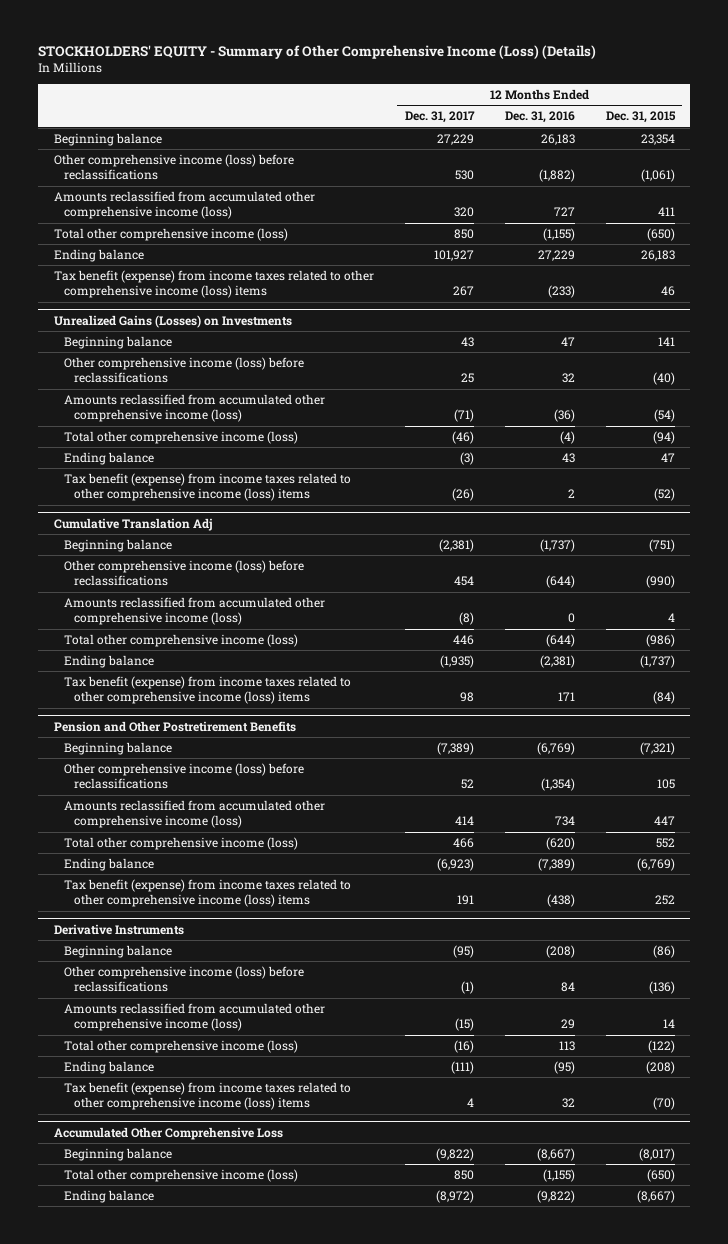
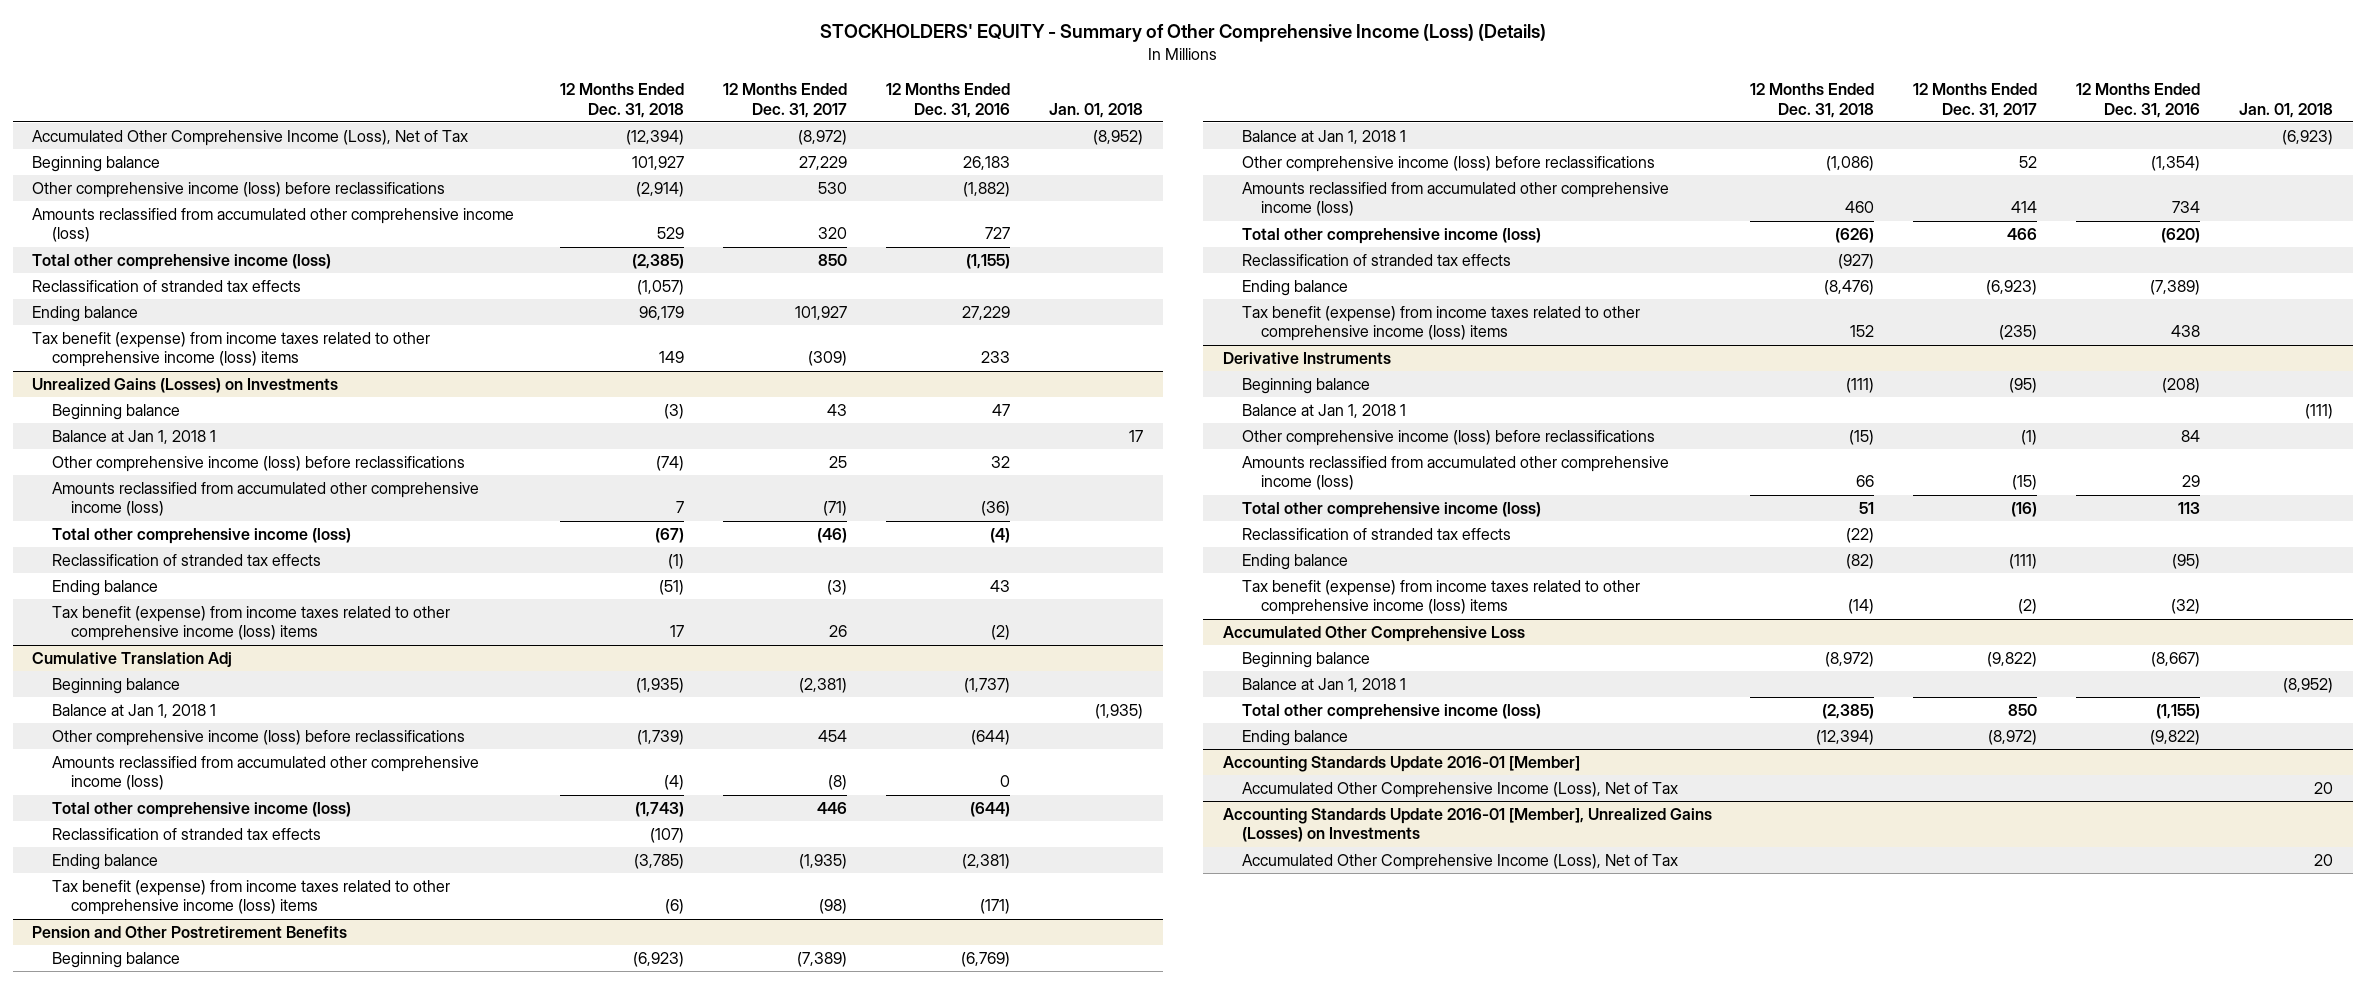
[605,111,676,124] Dec. 31, 2015 -> none
none -> [560,83,685,118] 12 Months Ended Dec. 31, 2018
none -> [1049,102,1144,118] Jan. 01, 2018
none -> [32,130,469,147] Accumulated Other Comprehensive Income (Loss), Net of Tax
none -> [32,280,302,293] Reclassification of stranded tax effects
[452,286,474,297] 267 -> [808,351,848,367] (309)
[547,285,575,299] (233) -> [981,351,1011,364] 233
none -> [51,430,216,445] Balance at Jan 1, 2018 1
none -> [51,554,321,567] Reclassification of stranded tax effects
[451,488,474,502] (26) -> [829,625,848,638] 26
[567,489,575,499] 2 -> [991,625,1011,641] (2)
none -> [51,704,216,719] Balance at Jan 1, 2018 1
none -> [51,828,321,841] Reclassification of stranded tax effects
[459,692,474,703] 98 -> [819,899,848,915] (98)
[557,692,575,702] 171 -> [980,899,1011,915] (171)
none -> [1241,130,1406,145] Balance at Jan 1, 2018 1
none -> [1241,254,1511,267] Reclassification of stranded tax effects
[456,895,474,906] 191 -> [1999,325,2038,341] (235)
[546,894,575,908] (438) -> [2171,325,2201,338] 438
none -> [1241,404,1406,419] Balance at Jan 1, 2018 1
none -> [1241,528,1511,541] Reclassification of stranded tax effects
[466,1098,474,1108] 4 -> [2018,599,2038,615] (2)
[561,1098,575,1109] 32 -> [2171,599,2201,615] (32)
none -> [1241,678,1406,693] Balance at Jan 1, 2018 1
none -> [1222,756,1580,773] Accounting Standards Update 2016-01 [Member]
none -> [1241,782,1678,799] Accumulated Other Comprehensive Income (Loss), Net of Tax
none -> [1222,808,1712,843] Accounting Standards Update 2016-01 [Member], Unrealized Gains (Losses) on Investments
none -> [1241,854,1678,871] Accumulated Other Comprehensive Income (Loss), Net of Tax

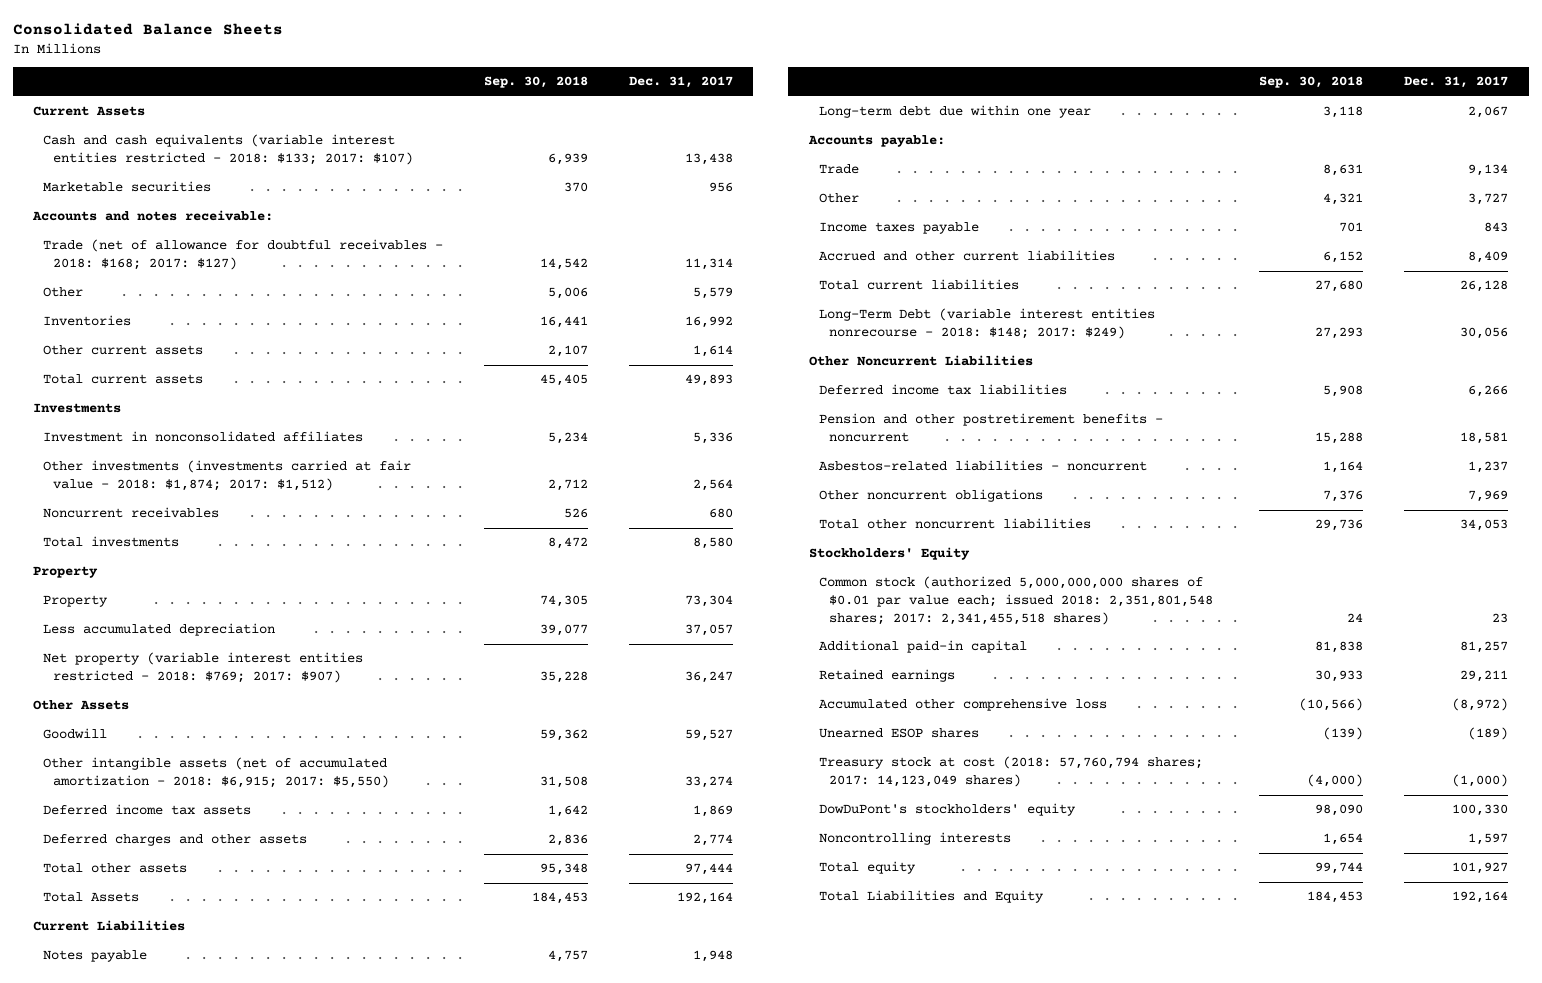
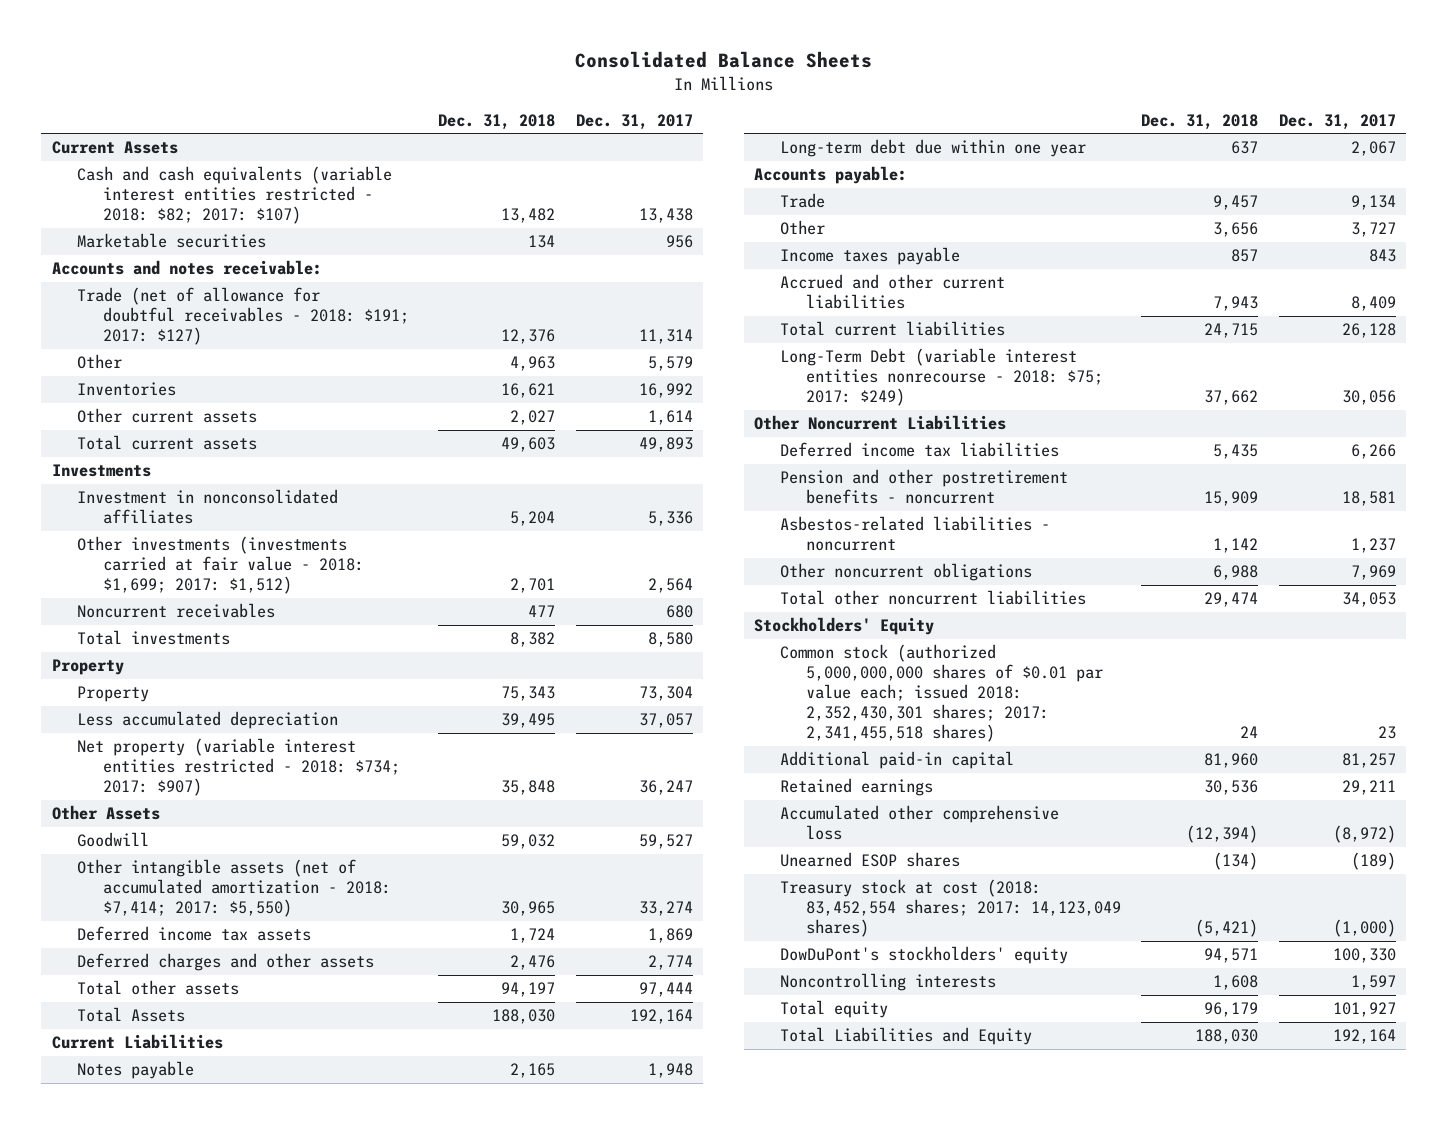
[484,76,589,89] Sep. 30, 2018 -> none
none -> [438,113,556,130] Dec. 31, 2018
[43,134,414,166] Cash and cash equivalents (variable interest entities restricted - 2018: $133; 2017: $107) -> [77,166,393,225] Cash and cash equivalents (variable interest entities restricted - 2018: $82; 2017: $107)
[43,239,444,271] Trade (net of allowance for doubtful receivables - 2018: $168; 2017: $127) -> [77,287,410,346] Trade (net of allowance for doubtful receivables - 2018: $191; 2017: $127)
[43,460,412,492] Other investments (investments carried at fair value - 2018: $1,874; 2017: $1,512) -> [77,536,365,595] Other investments (investments carried at fair value - 2018: $1,699; 2017: $1,512)
[43,652,364,684] Net property (variable interest entities restricted - 2018: $769; 2017: $907) -> [77,738,401,797] Net property (variable interest entities restricted - 2018: $734; 2017: $907)
[43,757,390,789] Other intangible assets (net of accumulated amortization - 2018: $6,915; 2017: $5,550) -> [77,859,392,918] Other intangible assets (net of accumulated amortization - 2018: $7,414; 2017: $5,550)
[818,308,1155,340] Long-Term Debt (variable interest entities nonrecourse - 2018: $148; 2017: $249) -> [780,348,1104,407] Long-Term Debt (variable interest entities nonrecourse - 2018: $75; 2017: $249)
[818,576,1213,625] Common stock (authorized 5,000,000,000 shares of $0.01 par value each; issued 2018: 2,351,801,548 shares; 2017: 2,341,455,518 shares) -> [780,644,1104,743] Common stock (authorized 5,000,000,000 shares of $0.01 par value each; issued 2018: 2,352,430,301 shares; 2017: 2,341,455,518 shares)
[818,756,1203,788] Treasury stock at cost (2018: 57,760,794 shares; 2017: 14,123,049 shares) -> [780,879,1122,938] Treasury stock at cost (2018: 83,452,554 shares; 2017: 14,123,049 shares)

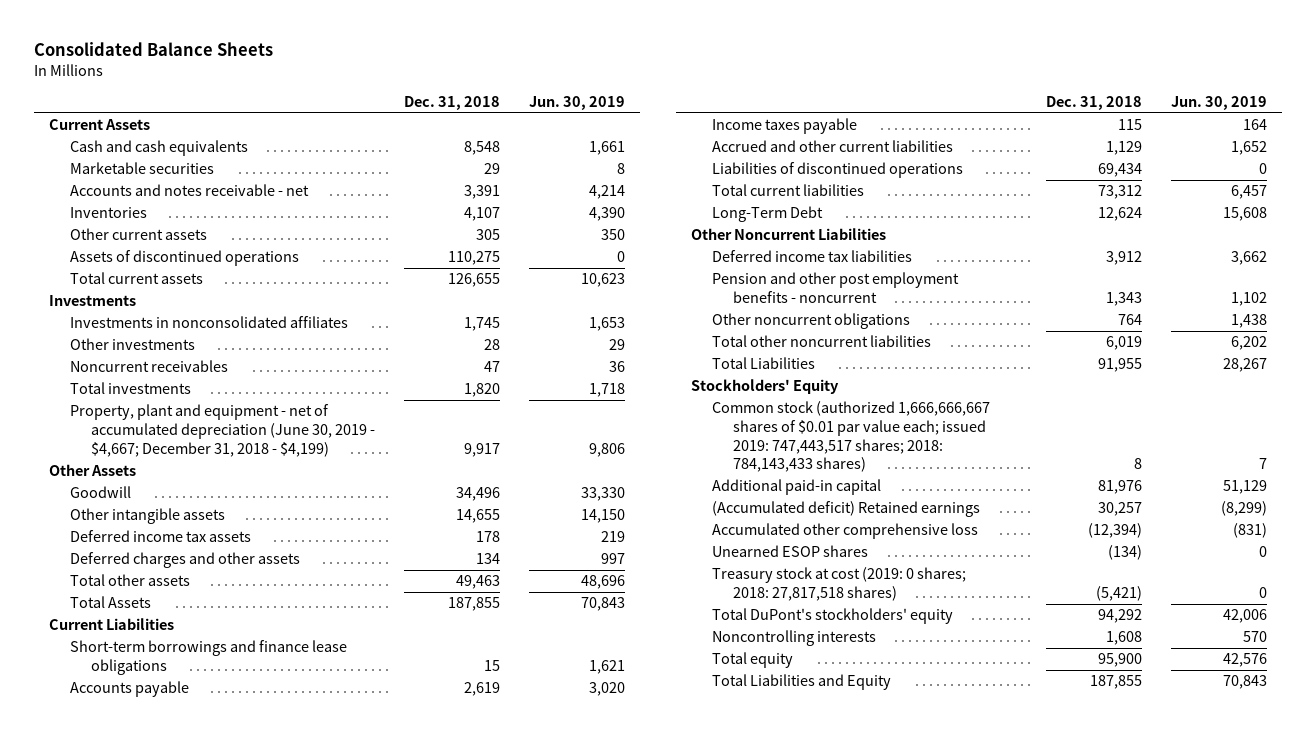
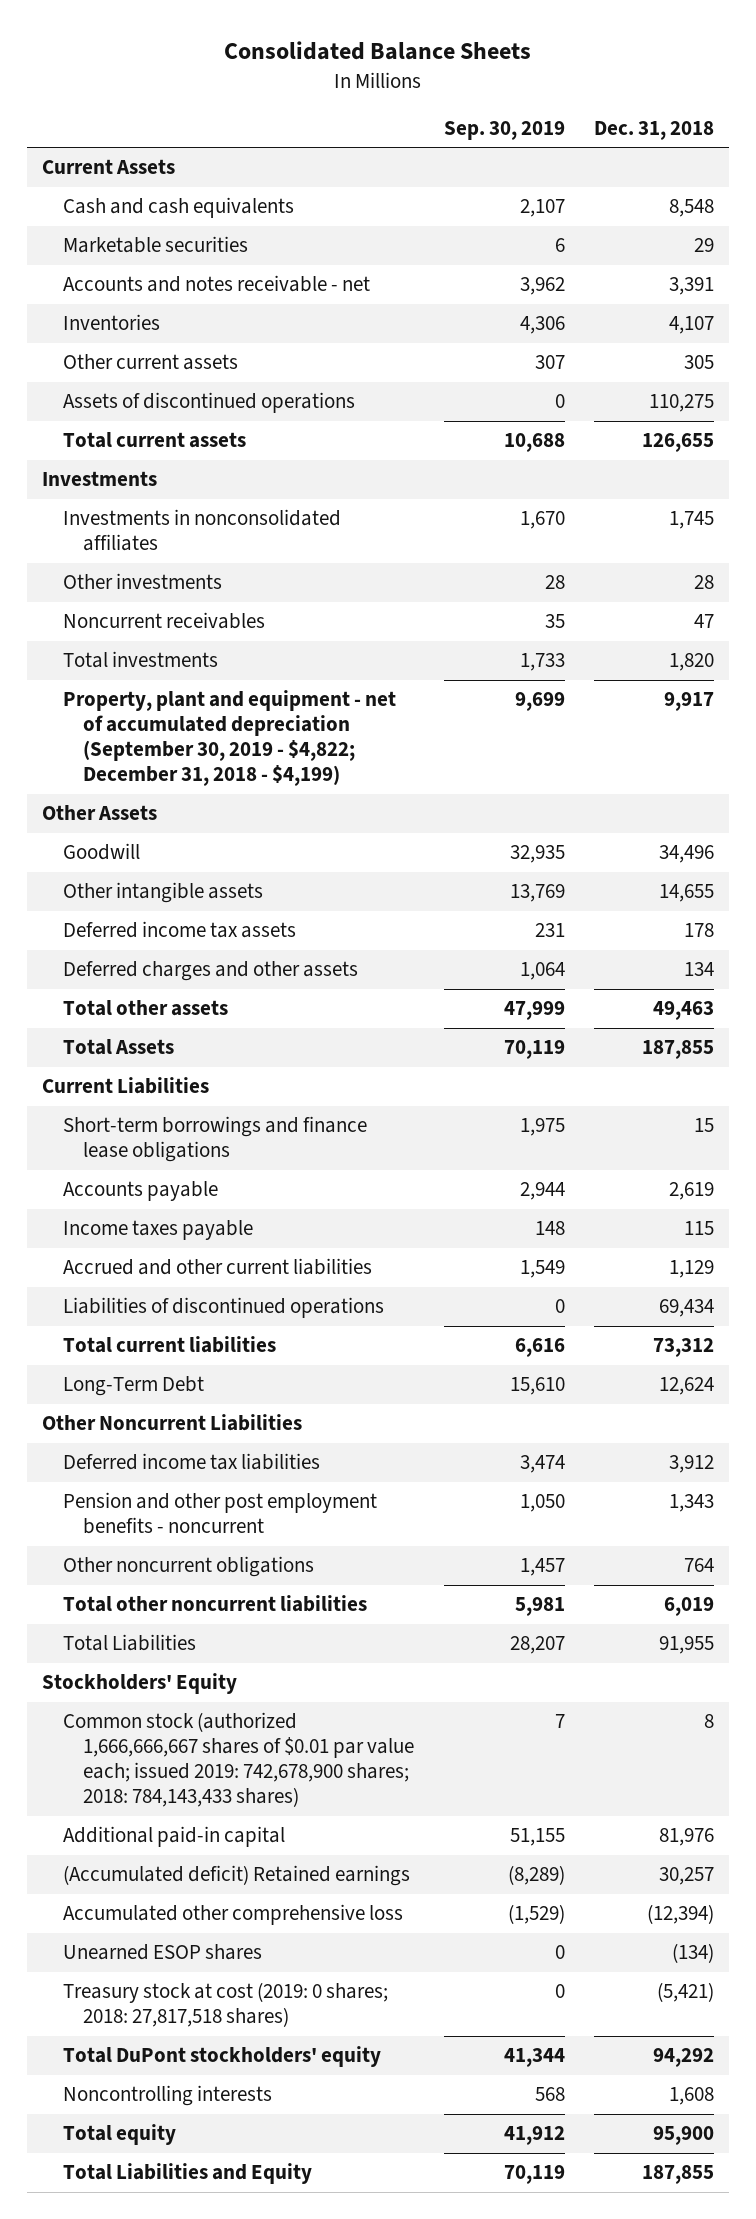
[529,95,626,110] Jun. 30, 2019 -> none
none -> [443,120,565,140] Sep. 30, 2019
[69,404,375,457] Property, plant and equipment - net of accumulated depreciation (June 30, 2019 - $4,667; December 31, 2018 - $4,199) -> [62,690,396,787] Property, plant and equipment - net of accumulated depreciation (September 30, 2019 - $4,822; December 31, 2018 - $4,199)
[711,401,990,473] Common stock (authorized 1,666,666,667 shares of $0.01 par value each; issued 2019: 747,443,517 shares; 2018: 784,143,433 shares) -> [62,1712,415,1808] Common stock (authorized 1,666,666,667 shares of $0.01 par value each; issued 2019: 742,678,900 shares; 2018: 784,143,433 shares)
[711,608,953,625] Total DuPont's stockholders' equity -> [62,2046,381,2068] Total DuPont stockholders' equity

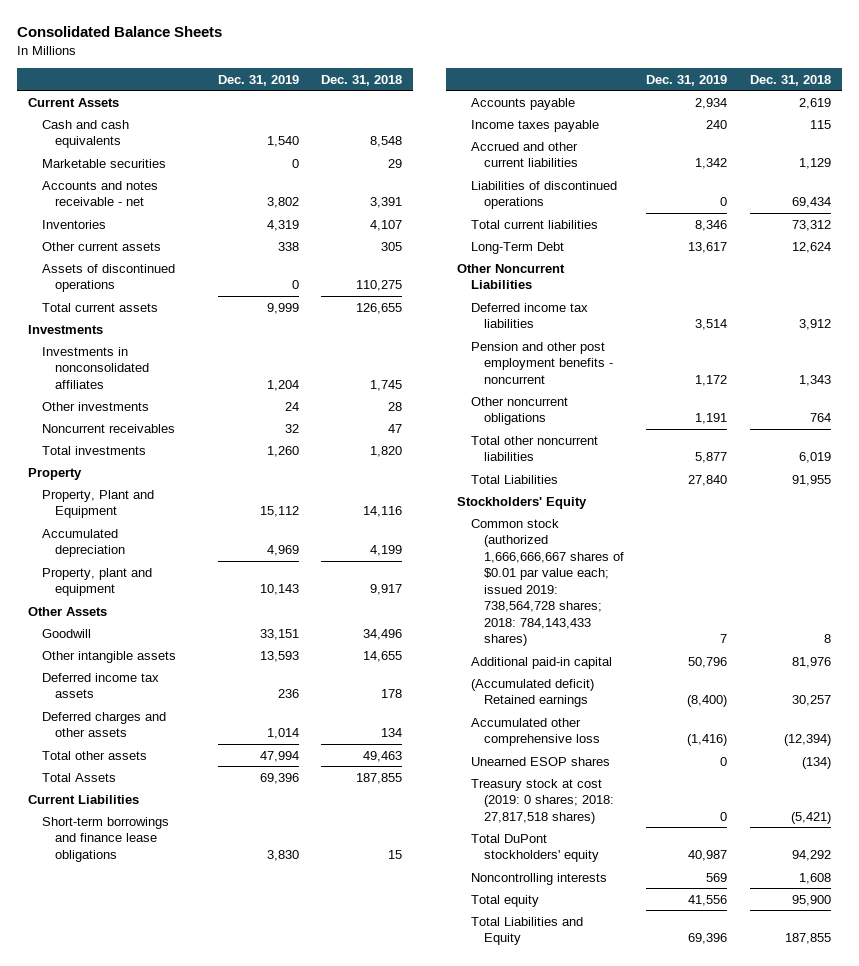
[443,120,565,140] Sep. 30, 2019 -> none
none -> [217,74,299,86] Dec. 31, 2019
none -> [28,467,83,480] Property
none -> [41,489,154,519] Property, Plant and Equipment
none -> [41,528,126,558] Accumulated depreciation
[62,690,396,787] Property, plant and equipment - net of accumulated depreciation (September 30, 2019 - $4,822; December 31, 2018 - $4,199) -> [41,567,152,597] Property, plant and equipment
[62,1712,415,1808] Common stock (authorized 1,666,666,667 shares of $0.01 par value each; issued 2019: 742,678,900 shares; 2018: 784,143,433 shares) -> [470,518,624,647] Common stock (authorized 1,666,666,667 shares of $0.01 par value each; issued 2019: 738,564,728 shares; 2018: 784,143,433 shares)

